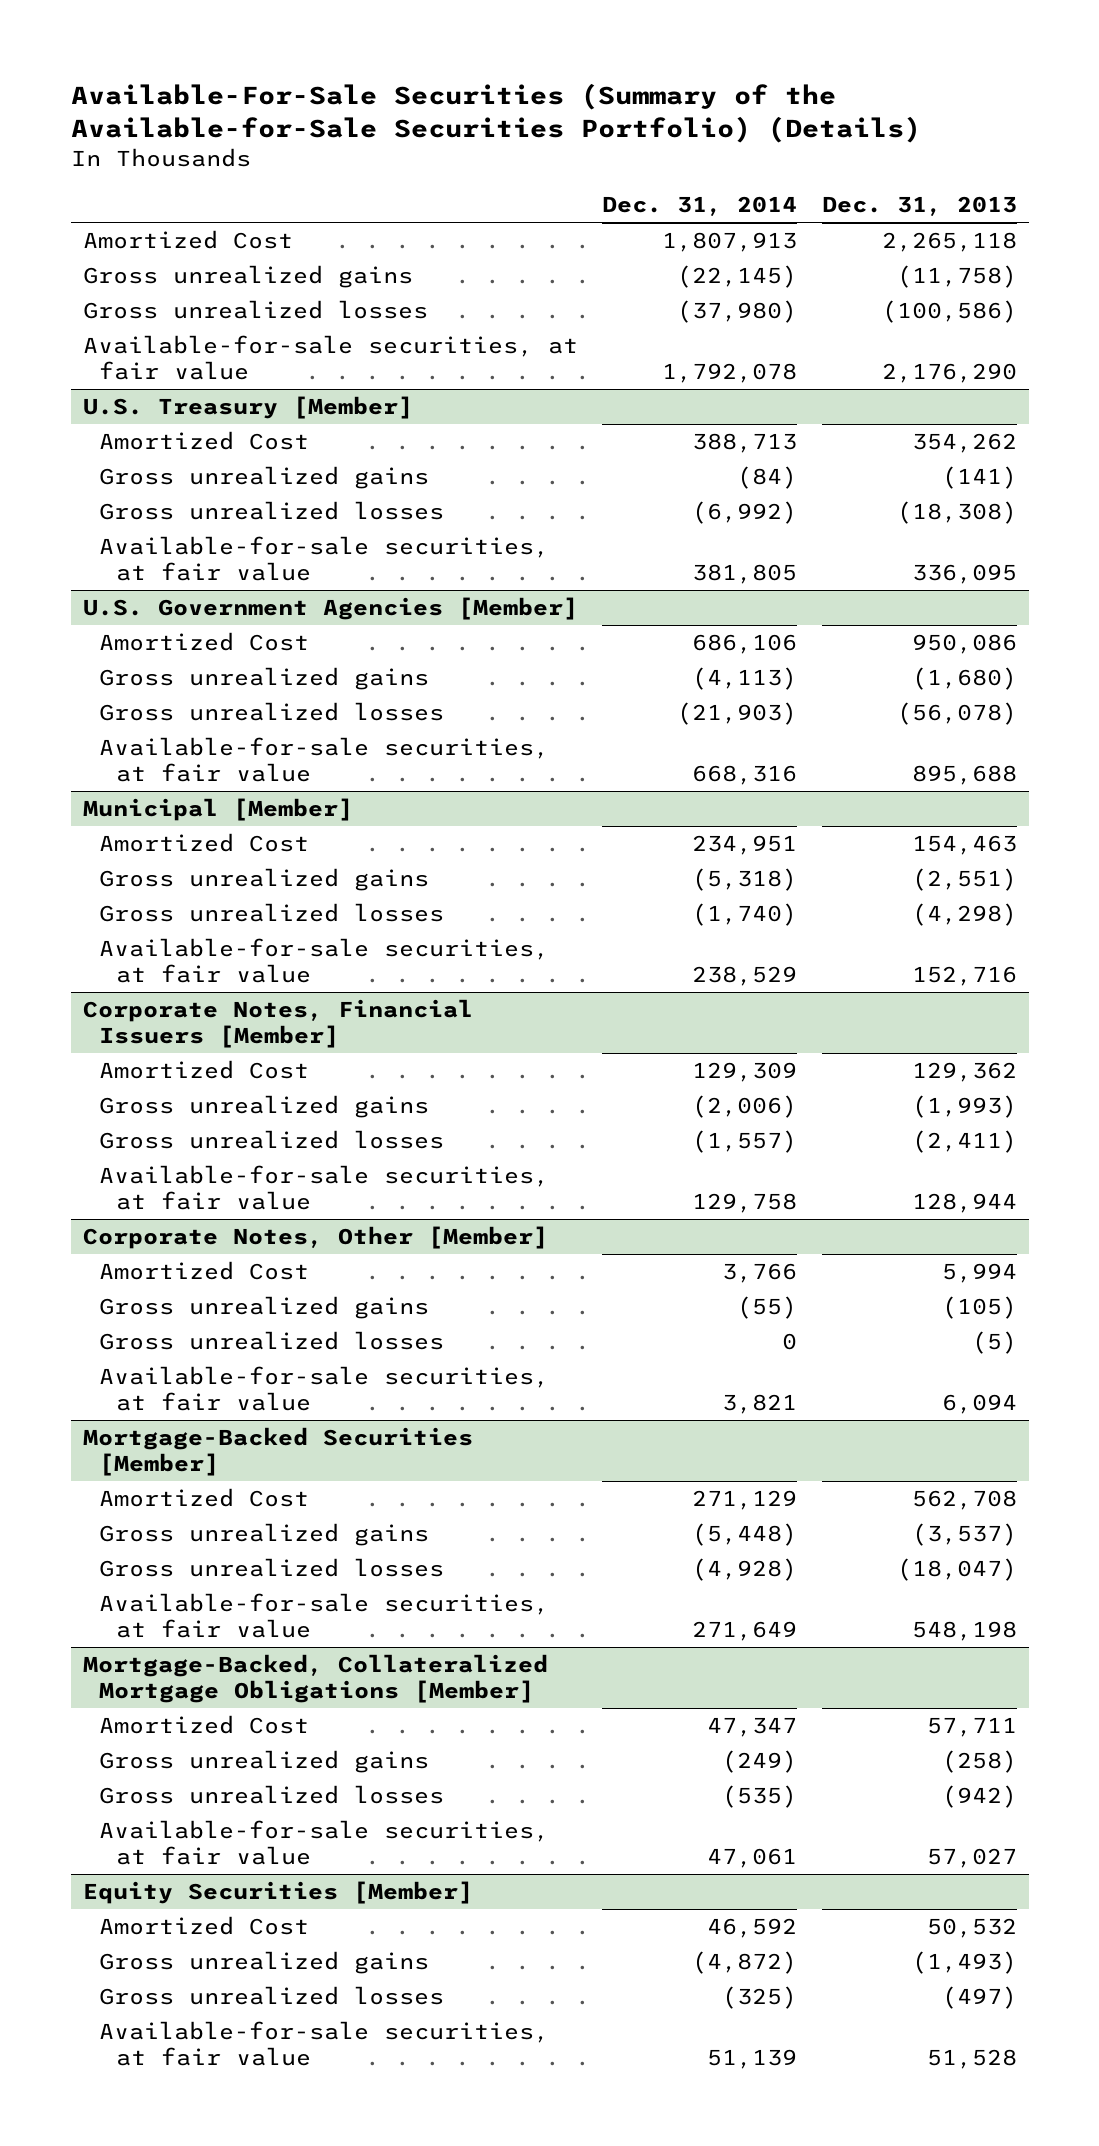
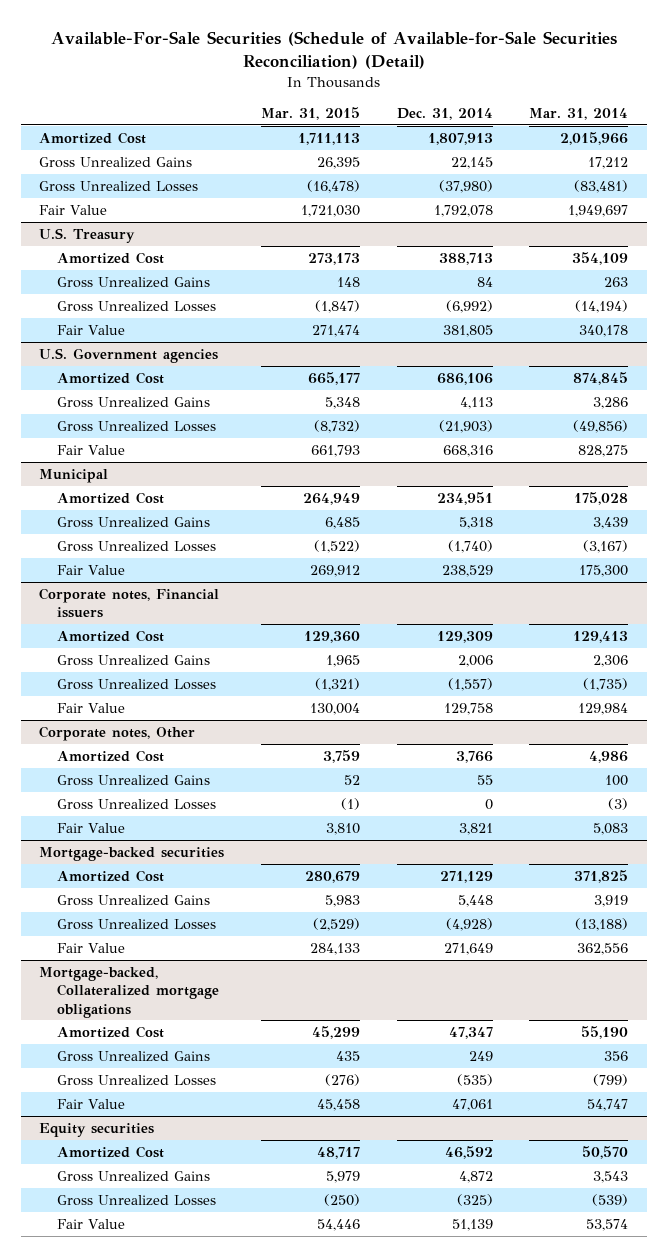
[70,82,921,143] Available-For-Sale Securities (Summary of the Available-for-Sale Securities Portfolio) (Details) -> [50,30,617,69] Available-For-Sale Securities (Schedule of Available-for-Sale Securities Reconciliation) (Detail)
[821,195,1017,216] Dec. 31, 2013 -> none
none -> [261,107,361,121] Mar. 31, 2015
none -> [529,108,629,121] Mar. 31, 2014
[82,264,413,288] Gross unrealized gains -> [39,156,193,168] Gross Unrealized Gains
[677,264,798,288] (22,145) -> [450,156,493,169] 22,145
[82,299,428,319] Gross unrealized losses -> [39,180,199,192] Gross Unrealized Losses
[82,334,578,380] Available-for-sale securities, at fair value -> [39,204,108,215] Fair Value
[82,395,413,419] U.S. Treasury [Member] -> [39,227,136,243] U.S. Treasury
[99,465,430,489] Gross unrealized gains -> [57,276,211,288] Gross Unrealized Gains
[737,465,798,489] (84) -> [476,276,493,287] 84
[99,500,445,520] Gross unrealized losses -> [57,300,217,312] Gross Unrealized Losses
[99,535,550,581] Available-for-sale securities, at fair value -> [57,324,126,335] Fair Value
[82,596,578,620] U.S. Government Agencies [Member] -> [39,347,219,363] U.S. Government agencies
[99,666,430,690] Gross unrealized gains -> [57,396,211,408] Gross Unrealized Gains
[692,666,798,690] (4,113) -> [459,396,493,409] 4,113
[99,701,445,721] Gross unrealized losses -> [57,420,217,432] Gross Unrealized Losses
[99,736,550,782] Available-for-sale securities, at fair value -> [57,444,126,455] Fair Value
[82,797,353,821] Municipal [Member] -> [39,468,109,483] Municipal
[99,867,430,891] Gross unrealized gains -> [57,516,211,528] Gross Unrealized Gains
[692,867,798,891] (5,318) -> [458,516,493,529] 5,318
[99,902,445,922] Gross unrealized losses -> [57,540,217,552] Gross Unrealized Losses
[99,937,550,983] Available-for-sale securities, at fair value -> [57,564,126,575] Fair Value
[82,998,473,1048] Corporate Notes, Financial Issuers [Member] -> [39,587,220,619] Corporate notes, Financial issuers
[99,1094,430,1118] Gross unrealized gains -> [57,654,211,666] Gross Unrealized Gains
[692,1094,798,1118] (2,006) -> [457,654,493,667] 2,006
[99,1129,445,1149] Gross unrealized losses -> [57,678,217,690] Gross Unrealized Losses
[99,1164,550,1210] Available-for-sale securities, at fair value -> [57,702,126,713] Fair Value
[82,1225,548,1249] Corporate Notes, Other [Member] -> [39,725,196,741] Corporate notes, Other
[99,1295,430,1319] Gross unrealized gains -> [57,774,211,786] Gross Unrealized Gains
[737,1295,798,1319] (55) -> [476,774,493,785] 55
[99,1330,445,1350] Gross unrealized losses -> [57,798,217,810] Gross Unrealized Losses
[99,1365,550,1411] Available-for-sale securities, at fair value -> [57,822,126,833] Fair Value
[82,1426,473,1476] Mortgage-Backed Securities [Member] -> [39,846,225,861] Mortgage-backed securities
[99,1522,430,1546] Gross unrealized gains -> [57,894,211,906] Gross Unrealized Gains
[692,1522,798,1546] (5,448) -> [457,894,493,907] 5,448
[99,1557,445,1577] Gross unrealized losses -> [57,918,217,930] Gross Unrealized Losses
[99,1592,550,1638] Available-for-sale securities, at fair value -> [57,942,126,953] Fair Value
[82,1653,548,1703] Mortgage-Backed, Collateralized Mortgage Obligations [Member] -> [39,966,220,1018] Mortgage-backed, Collateralized mortgage obligations
[99,1749,430,1773] Gross unrealized gains -> [57,1050,211,1062] Gross Unrealized Gains
[722,1749,798,1773] (249) -> [468,1050,493,1061] 249
[99,1784,445,1804] Gross unrealized losses -> [57,1074,217,1086] Gross Unrealized Losses
[99,1819,550,1865] Available-for-sale securities, at fair value -> [57,1098,126,1109] Fair Value
[82,1880,473,1904] Equity Securities [Member] -> [39,1122,155,1137] Equity securities
[99,1950,430,1974] Gross unrealized gains -> [57,1170,211,1182] Gross Unrealized Gains
[692,1950,798,1974] (4,872) -> [458,1170,493,1183] 4,872
[99,1985,445,2005] Gross unrealized losses -> [57,1194,217,1206] Gross Unrealized Losses
[99,2020,550,2066] Available-for-sale securities, at fair value -> [57,1218,126,1229] Fair Value

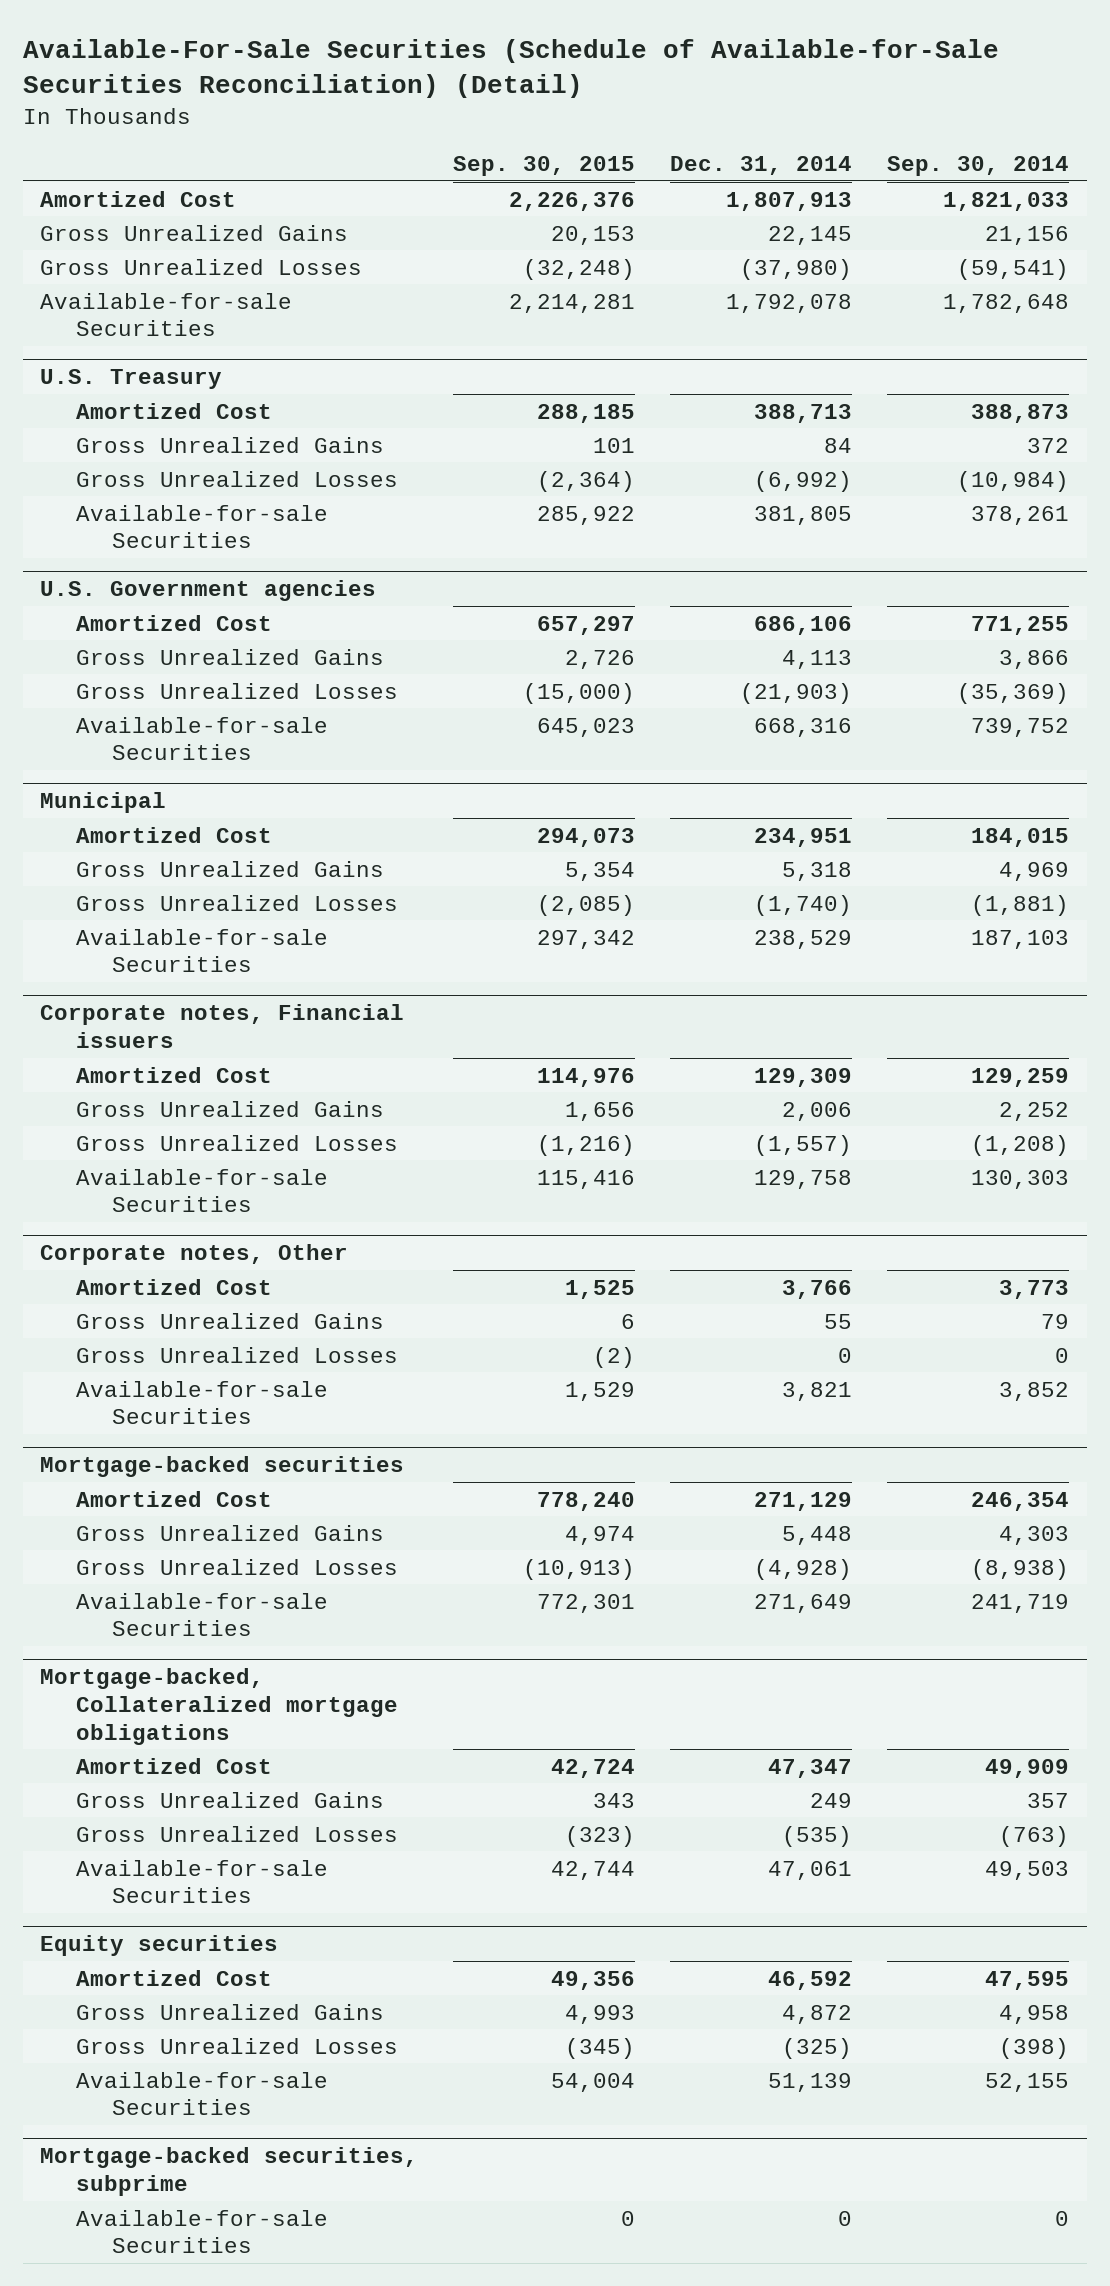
[261,107,361,121] Mar. 31, 2015 -> none
[529,108,629,121] Mar. 31, 2014 -> none
none -> [453,156,636,177] Sep. 30, 2015
none -> [887,156,1070,177] Sep. 30, 2014
[39,204,108,215] Fair Value -> [40,292,293,337] Available-for-sale Securities
[57,324,126,335] Fair Value -> [76,504,329,549] Available-for-sale Securities
[57,444,126,455] Fair Value -> [76,716,329,761] Available-for-sale Securities
[57,564,126,575] Fair Value -> [76,928,329,973] Available-for-sale Securities
[57,702,126,713] Fair Value -> [76,1168,329,1213] Available-for-sale Securities
[57,822,126,833] Fair Value -> [76,1380,329,1425] Available-for-sale Securities
[57,942,126,953] Fair Value -> [76,1592,329,1637] Available-for-sale Securities
[57,1098,126,1109] Fair Value -> [76,1859,329,1904] Available-for-sale Securities
[57,1218,126,1229] Fair Value -> [76,2071,329,2116] Available-for-sale Securities
none -> [40,2147,419,2197] Mortgage-backed securities, subprime
none -> [76,2209,329,2254] Available-for-sale Securities

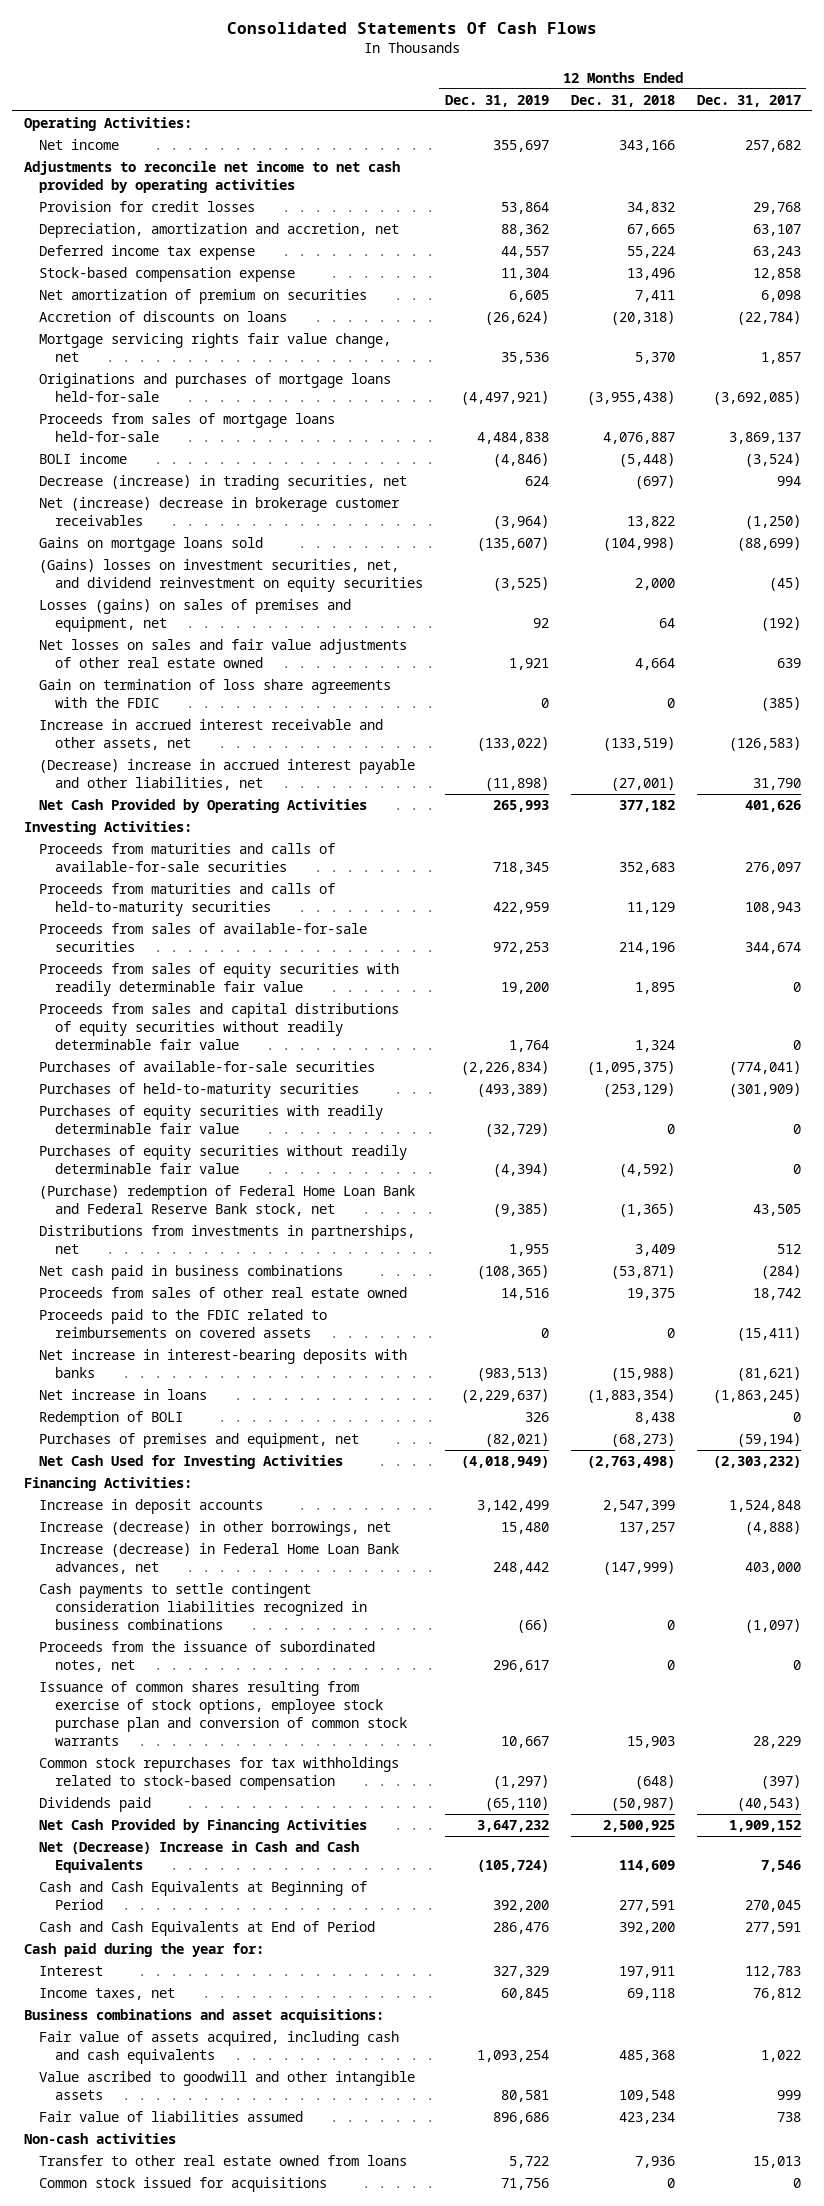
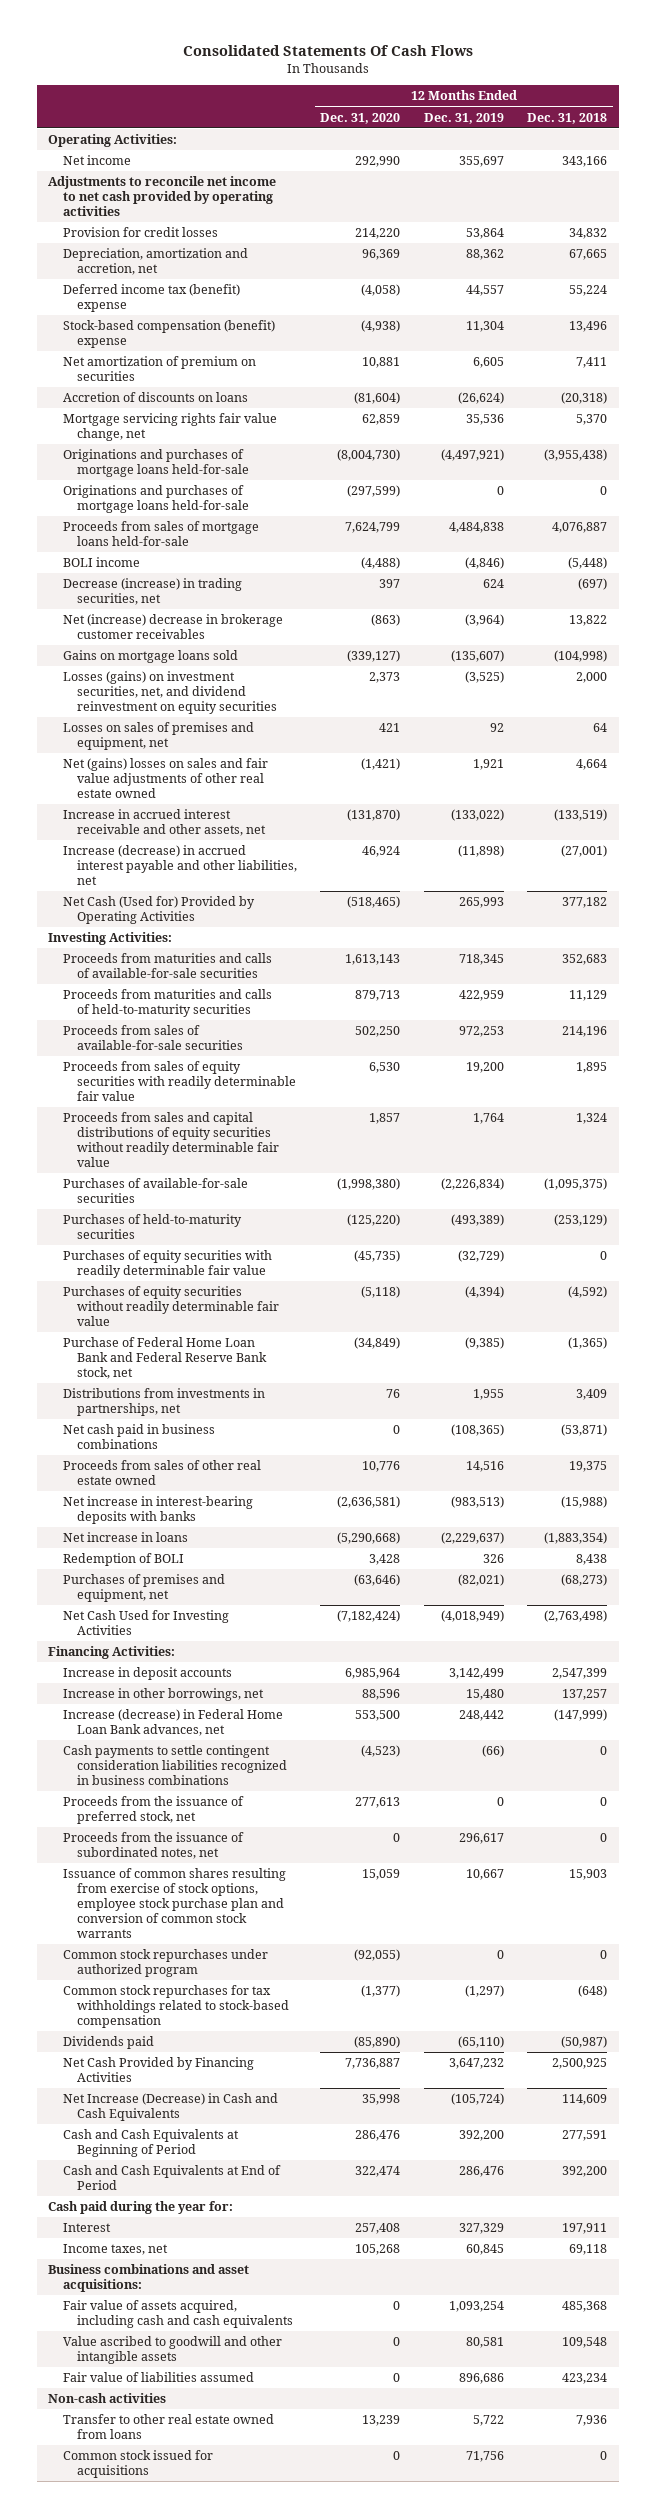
[696,94,801,107] Dec. 31, 2017 -> none
none -> [320,112,401,124] Dec. 31, 2020
[39,245,256,261] Deferred income tax expense -> [62,284,240,313] Deferred income tax (benefit) expense
[39,267,296,283] Stock-based compensation expense -> [62,320,275,349] Stock-based compensation (benefit) expense
none -> [62,485,250,514] Originations and purchases of mortgage loans held-for-sale
[39,679,392,709] Gain on termination of loss share agreements with the FDIC -> none
[39,559,423,593] (Gains) losses on investment securities, net, and dividend reinvestment on equity securities -> [62,671,278,715] Losses (gains) on investment securities, net, and dividend reinvestment on equity securities
[39,599,352,633] Losses (gains) on sales of premises and equipment, net -> [62,722,254,751] Losses on sales of premises and equipment, net
[39,639,408,669] Net losses on sales and fair value adjustments of other real estate owned -> [62,758,268,799] Net (gains) losses on sales and fair value adjustments of other real estate owned
[39,759,416,791] (Decrease) increase in accrued interest payable and other liabilities, net -> [62,845,298,886] Increase (decrease) in accrued interest payable and other liabilities, net
[39,799,368,814] Net Cash Provided by Operating Activities -> [62,896,255,925] Net Cash (Used for) Provided by Operating Activities
[39,1185,416,1217] (Purchase) redemption of Federal Home Loan Bank and Federal Reserve Bank stock, net -> [62,1337,268,1380] Purchase of Federal Home Loan Bank and Federal Reserve Bank stock, net
[39,1309,328,1339] Proceeds paid to the FDIC related to reimbursements on covered assets -> none
[39,1521,392,1537] Increase (decrease) in other borrowings, net -> [62,1688,264,1702] Increase in other borrowings, net
none -> [62,1796,244,1825] Proceeds from the issuance of preferred stock, net
none -> [62,1949,268,1978] Common stock repurchases under authorized program
[39,1841,360,1874] Net (Decrease) Increase in Cash and Cash Equivalents -> [62,2093,278,2122] Net Increase (Decrease) in Cash and Cash Equivalents

